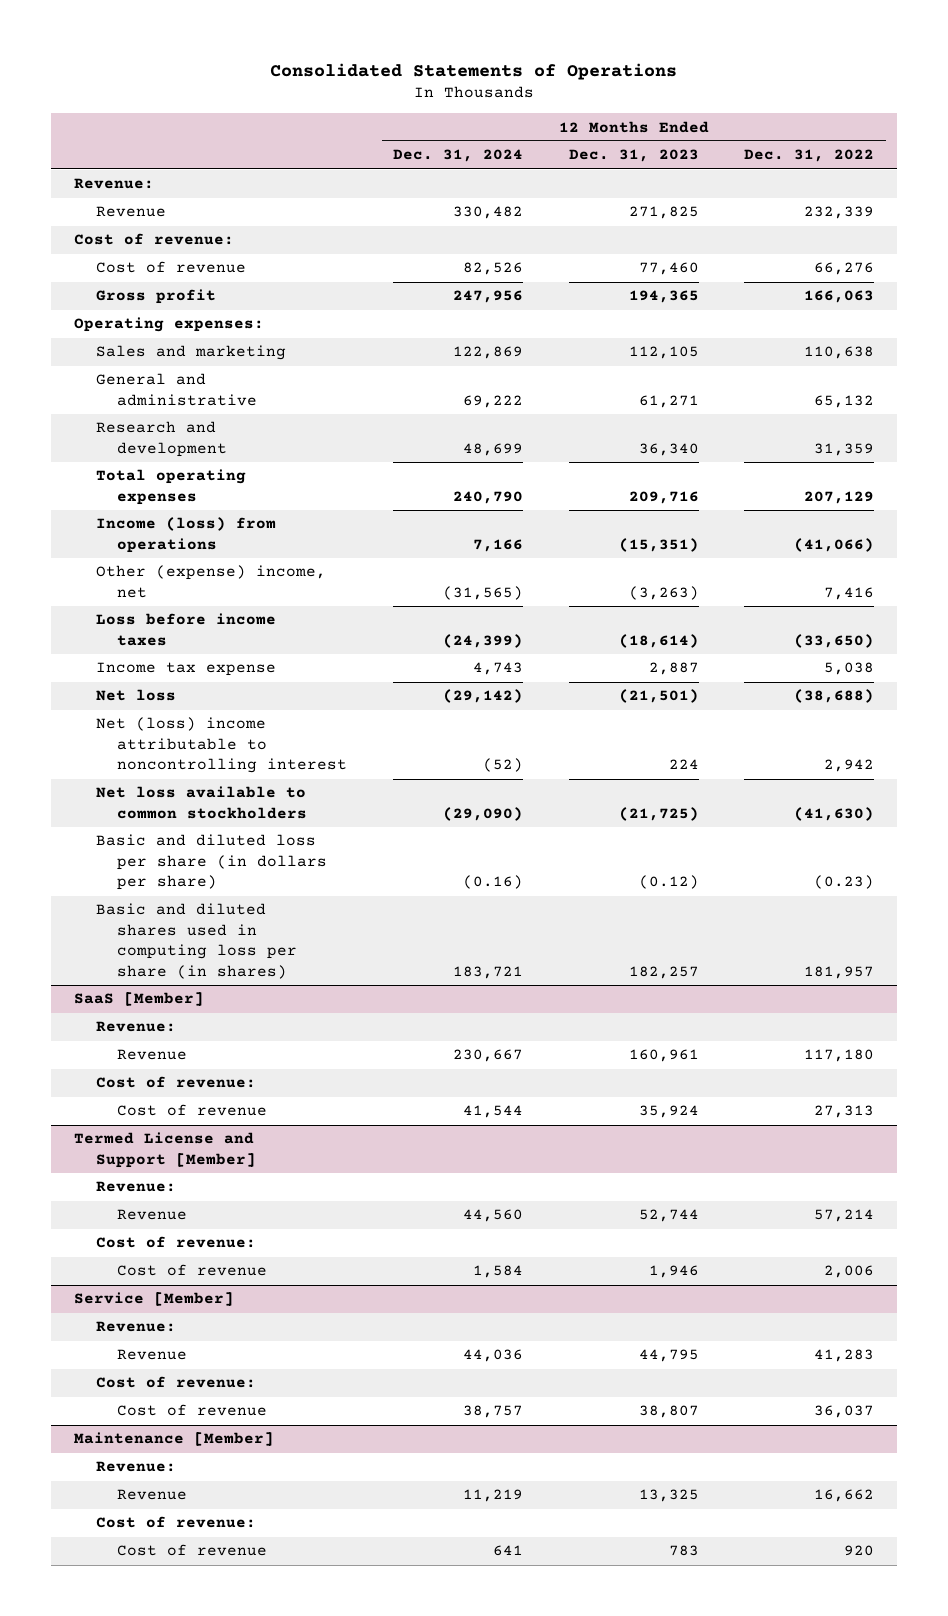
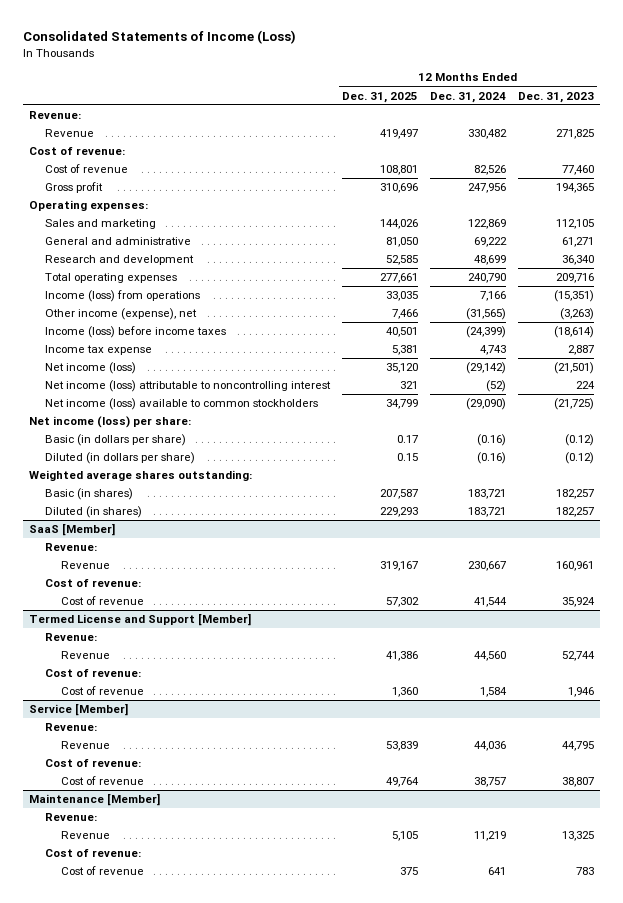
[270,62,678,80] Consolidated Statements of Operations -> [23,30,297,45] Consolidated Statements of Income (Loss)
[744,149,875,163] Dec. 31, 2022 -> none
none -> [341,91,418,103] Dec. 31, 2025
[95,565,326,598] Other (expense) income, net -> [45,308,198,321] Other income (expense), net
[95,613,276,646] Loss before income taxes -> [45,326,227,339] Income (loss) before income taxes
[95,689,176,702] Net loss -> [45,362,137,375] Net income (loss)
[95,717,348,774] Net (loss) income attributable to noncontrolling interest -> [45,380,332,393] Net income (loss) attributable to noncontrolling interest
[95,786,308,819] Net loss available to common stockholders -> [45,398,319,411] Net income (loss) available to common stockholders
none -> [29,416,192,429] Net income (loss) per share:
[95,834,328,891] Basic and diluted loss per share (in dollars per share) -> [45,434,187,447] Basic (in dollars per share)
none -> [45,452,196,465] Diluted (in dollars per share)
none -> [29,470,253,482] Weighted average shares outstanding:
[95,903,298,979] Basic and diluted shares used in computing loss per share (in shares) -> [45,488,134,501] Basic (in shares)
none -> [45,506,143,519] Diluted (in shares)

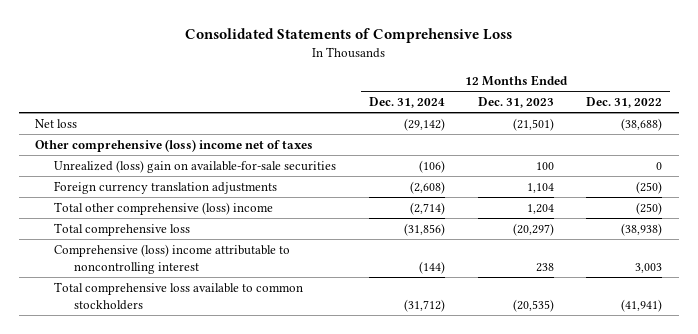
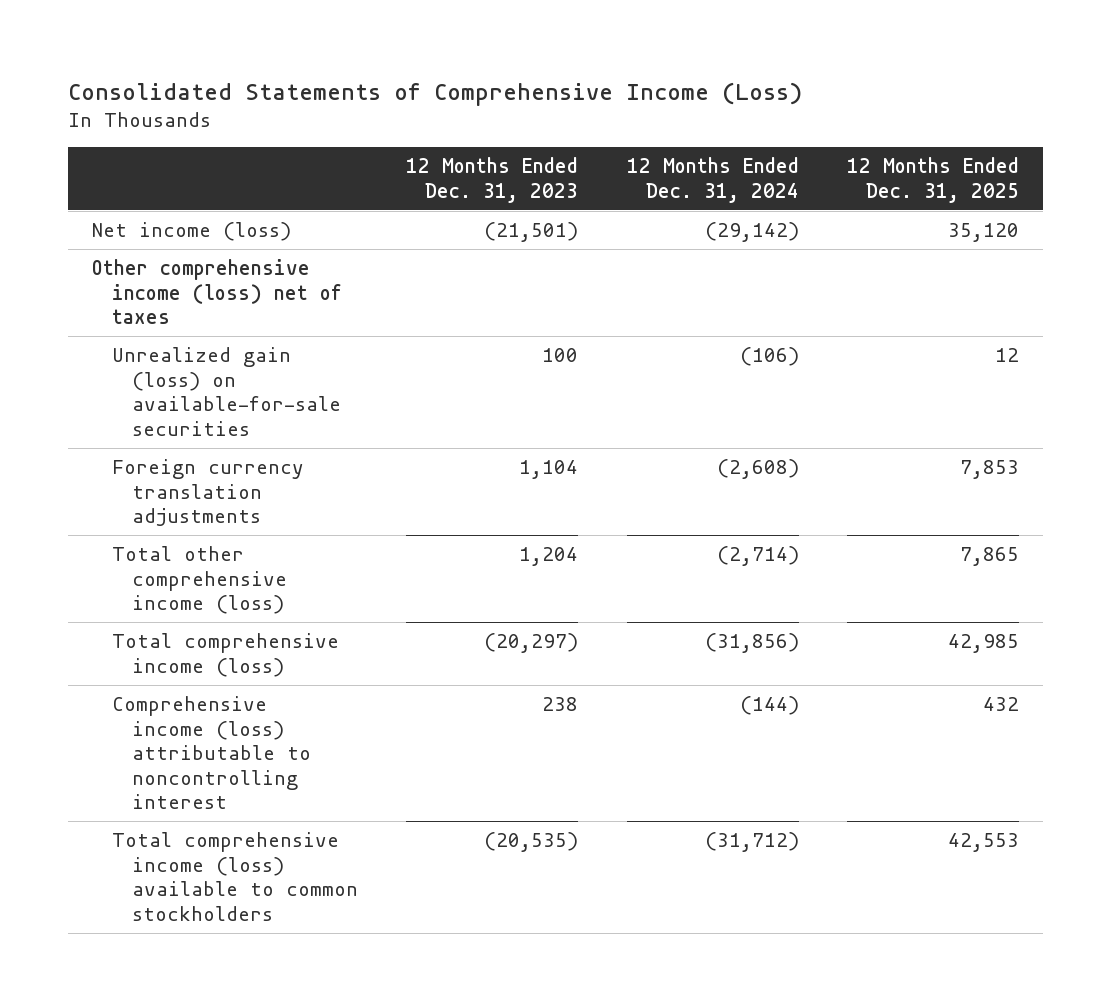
[184,28,512,44] Consolidated Statements of Comprehensive Loss -> [68,81,803,106] Consolidated Statements of Comprehensive Income (Loss)
[586,96,663,108] Dec. 31, 2022 -> none
none -> [846,157,1019,203] 12 Months Ended Dec. 31, 2025
[35,118,78,128] Net loss -> [92,222,292,242] Net income (loss)
[35,138,314,152] Other comprehensive (loss) income net of taxes -> [92,259,343,325] Other comprehensive income (loss) net of taxes
[54,159,337,173] Unrealized (loss) gain on available-for-sale securities -> [112,347,342,436] Unrealized gain (loss) on available-for-sale securities
[54,201,274,215] Total other comprehensive (loss) income -> [112,546,288,615] Total other comprehensive income (loss)
[54,222,191,236] Total comprehensive loss -> [112,633,340,677] Total comprehensive income (loss)
[54,243,291,274] Comprehensive (loss) income attributable to noncontrolling interest -> [112,696,312,810] Comprehensive income (loss) attributable to noncontrolling interest
[54,281,304,310] Total comprehensive loss available to common stockholders -> [112,832,359,921] Total comprehensive income (loss) available to common stockholders

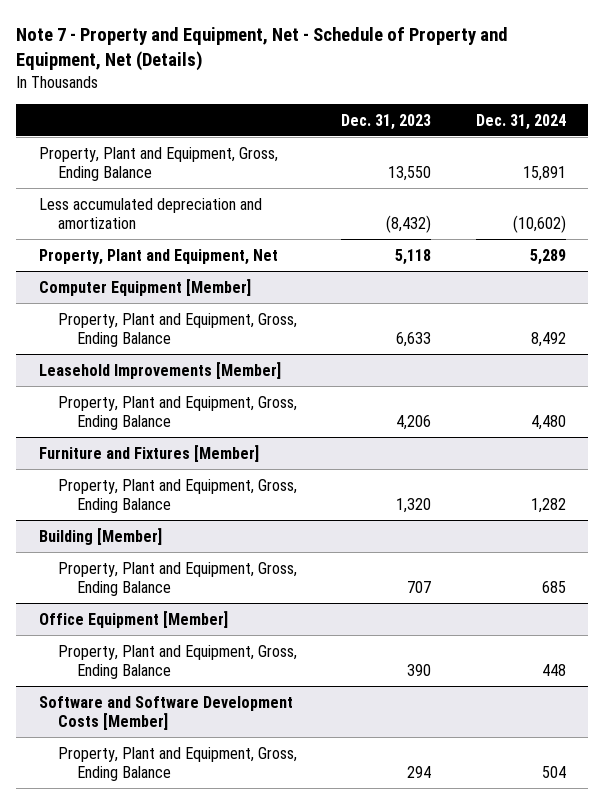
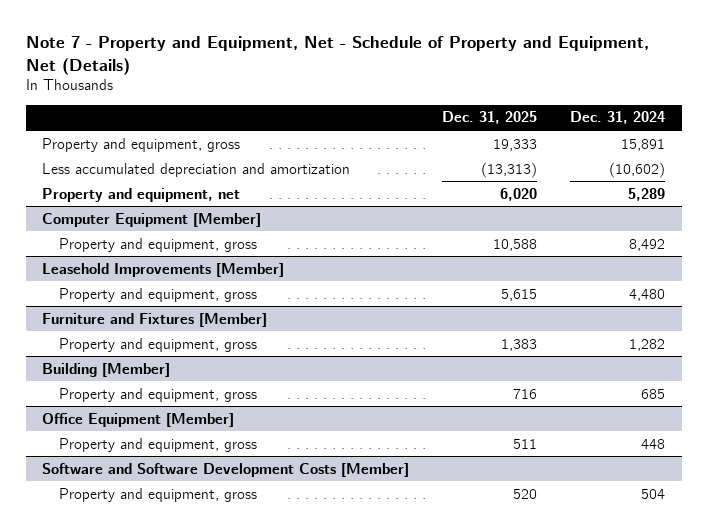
[341,113,432,130] Dec. 31, 2023 -> none
none -> [442,111,538,125] Dec. 31, 2025
[38,146,278,181] Property, Plant and Equipment, Gross, Ending Balance -> [42,137,241,152] Property and equipment, gross
[38,248,278,265] Property, Plant and Equipment, Net -> [42,187,241,202] Property and equipment, net
[57,312,297,347] Property, Plant and Equipment, Gross, Ending Balance -> [59,237,258,252] Property and equipment, gross
[57,395,297,430] Property, Plant and Equipment, Gross, Ending Balance -> [59,287,258,302] Property and equipment, gross
[57,478,297,513] Property, Plant and Equipment, Gross, Ending Balance -> [59,337,258,352] Property and equipment, gross
[57,561,297,596] Property, Plant and Equipment, Gross, Ending Balance -> [59,387,258,402] Property and equipment, gross
[57,644,297,679] Property, Plant and Equipment, Gross, Ending Balance -> [59,437,258,452] Property and equipment, gross
[57,746,297,781] Property, Plant and Equipment, Gross, Ending Balance -> [59,487,258,502] Property and equipment, gross

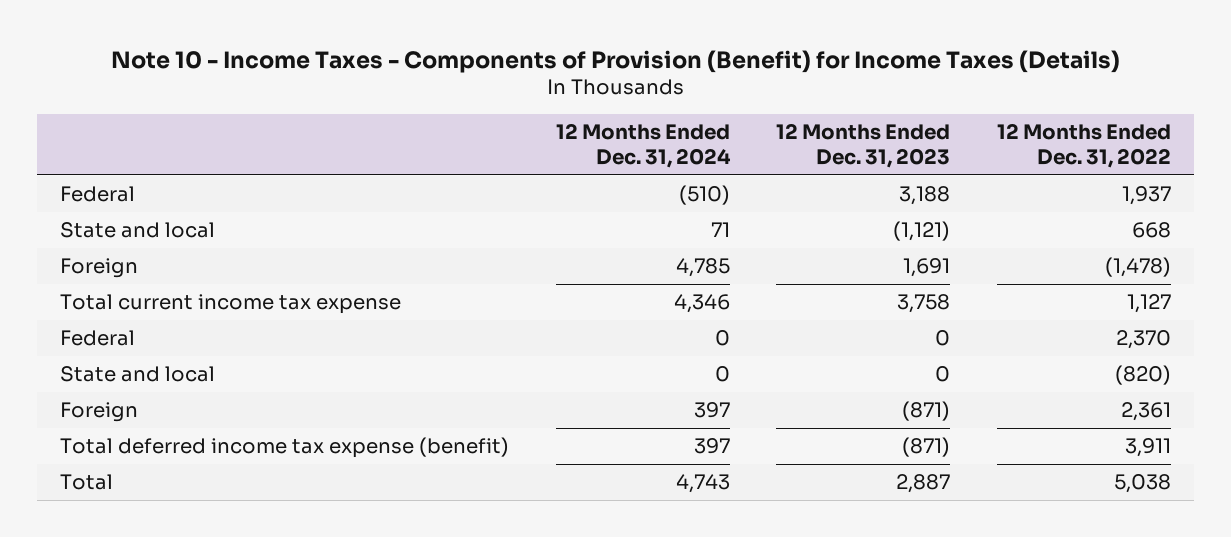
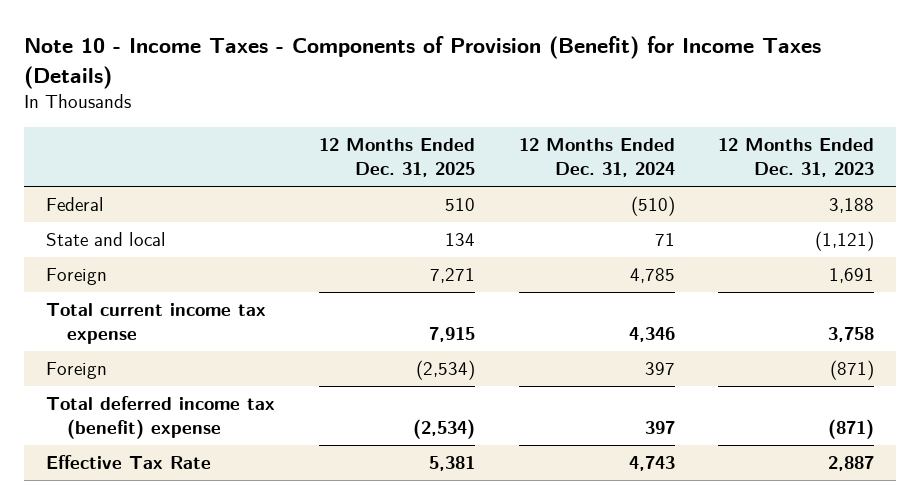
[996,123,1171,168] 12 Months Ended Dec. 31, 2022 -> none
none -> [318,138,475,178] 12 Months Ended Dec. 31, 2025
[60,330,136,347] Federal -> none
[60,366,216,383] State and local -> none
[60,437,510,459] Total deferred income tax expense (benefit) -> [46,396,276,440] Total deferred income tax (benefit) expense
[60,474,114,491] Total -> [46,455,212,470] Effective Tax Rate

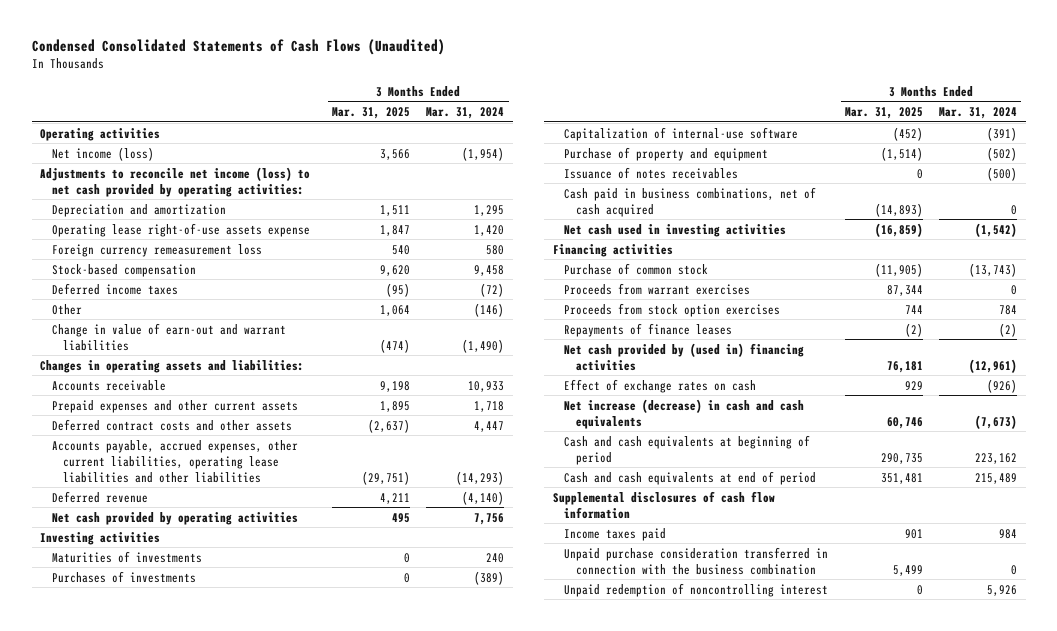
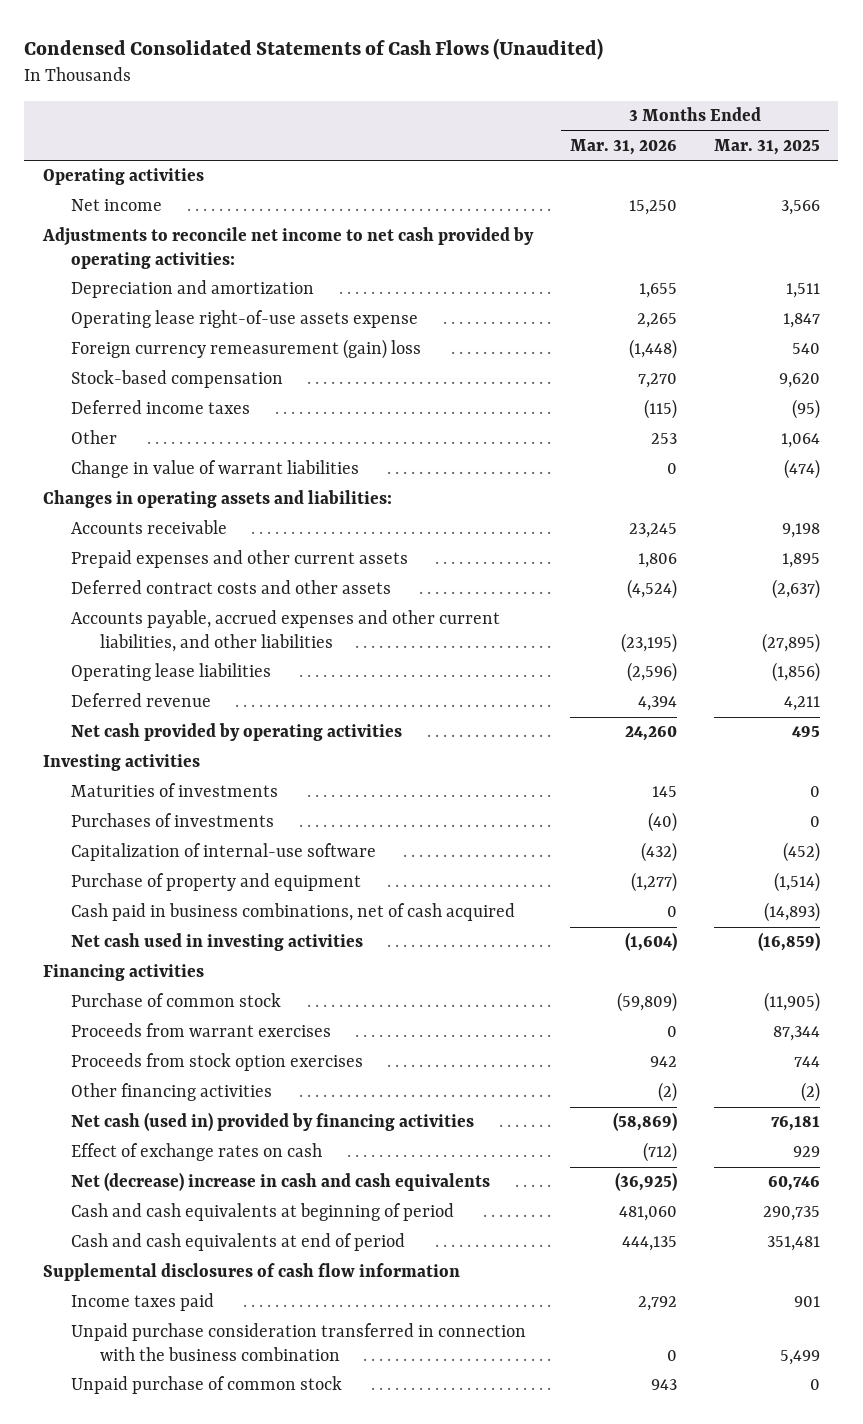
[426,107,505,120] Mar. 31, 2024 -> none
none -> [569,138,677,155] Mar. 31, 2026
[51,146,154,161] Net income (loss) -> [71,199,163,212] Net income
[39,166,310,197] Adjustments to reconcile net income (loss) to net cash provided by operating activities: -> [41,227,534,269] Adjustments to reconcile net income to net cash provided by operating activities:
[51,243,262,257] Foreign currency remeasurement loss -> [71,339,422,360] Foreign currency remeasurement (gain) loss
[51,322,286,351] Change in value of earn-out and warrant liabilities -> [71,460,360,479] Change in value of warrant liabilities
[51,439,298,483] Accounts payable, accrued expenses, other current liabilities, operating lease liabilities and other liabilities -> [71,610,501,652] Accounts payable, accrued expenses and other current liabilities, and other liabilities
[362,470,411,485] (29,751) -> [761,632,820,653] (27,895)
none -> [71,663,272,682] Operating lease liabilities
[564,166,739,179] Issuance of notes receivables -> none
[564,322,733,337] Repayments of finance leases -> none
none -> [71,1083,273,1102] Other financing activities
[564,342,805,371] Net cash provided by (used in) financing activities -> [71,1112,475,1132] Net cash (used in) provided by financing activities
[564,398,805,429] Net increase (decrease) in cash and cash equivalents -> [71,1172,491,1192] Net (decrease) increase in cash and cash equivalents
[564,582,829,597] Unpaid redemption of noncontrolling interest -> none
none -> [71,1376,343,1395] Unpaid purchase of common stock

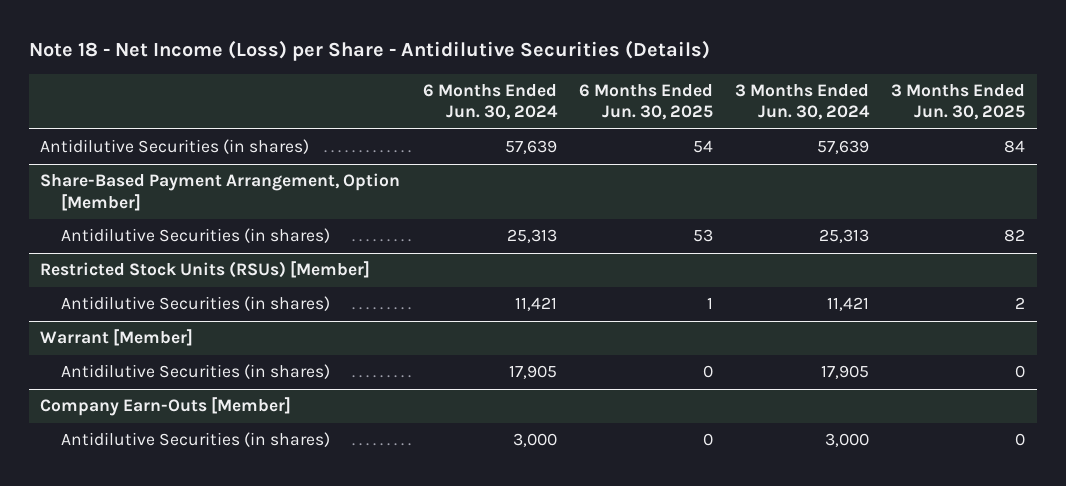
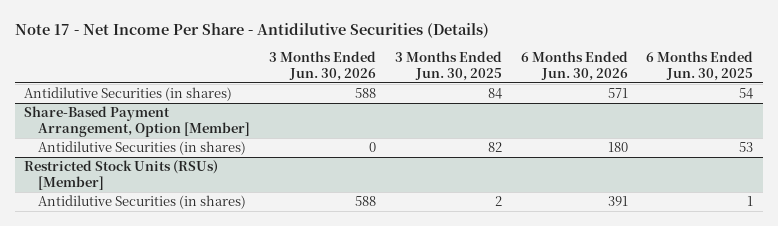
[29,40,711,62] Note 18 - Net Income (Loss) per Share - Antidilutive Securities (Details) -> [15,22,490,38] Note 17 - Net Income Per Share - Antidilutive Securities (Details)
[422,84,558,121] 6 Months Ended Jun. 30, 2024 -> none
[735,84,871,121] 3 Months Ended Jun. 30, 2024 -> none
none -> [269,51,377,81] 3 Months Ended Jun. 30, 2026
none -> [520,51,628,81] 6 Months Ended Jun. 30, 2026
[40,329,194,347] Warrant [Member] -> none
[61,364,331,380] Antidilutive Securities (in shares) -> none
[40,397,292,417] Company Earn-Outs [Member] -> none
[61,432,331,448] Antidilutive Securities (in shares) -> none

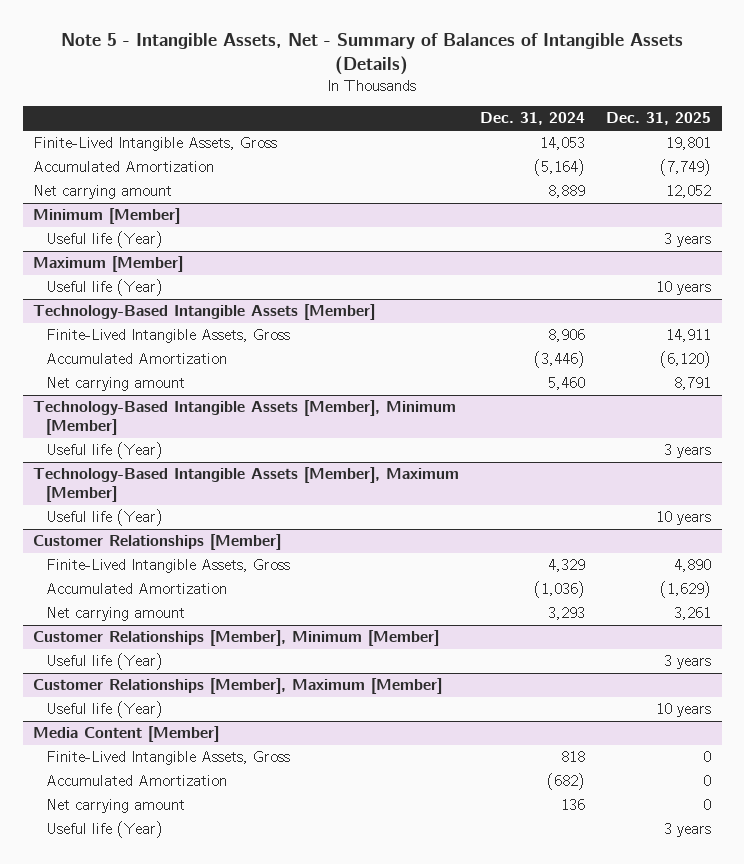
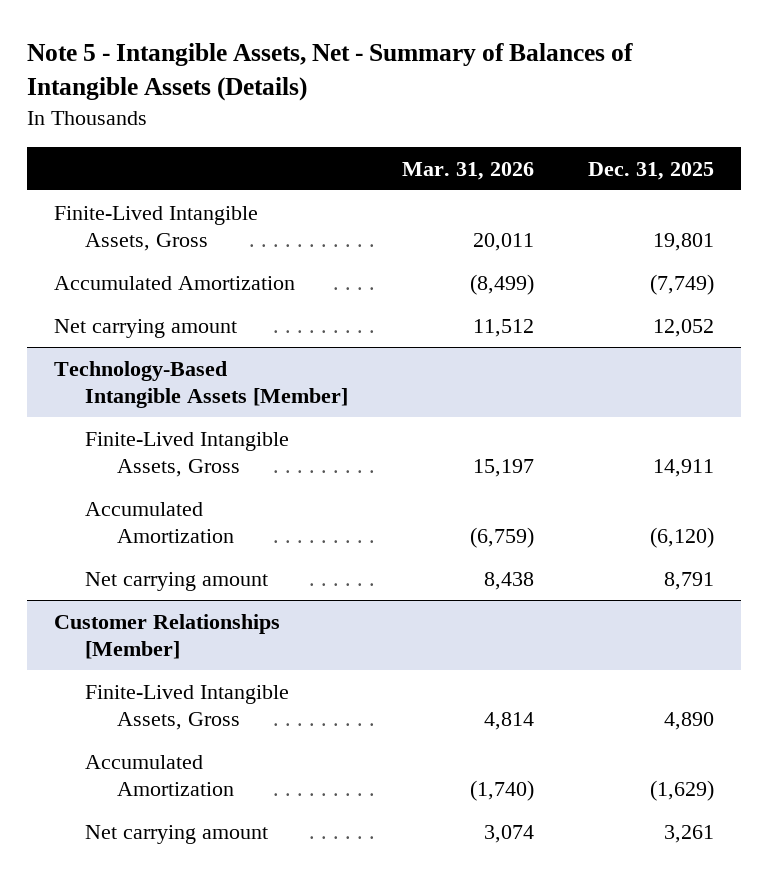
[480,112,586,126] Dec. 31, 2024 -> none
none -> [402,161,535,180] Mar. 31, 2026
[33,208,181,225] Minimum [Member] -> none
[45,231,163,249] Useful life (Year) -> none
[33,256,184,273] Maximum [Member] -> none
[45,279,163,297] Useful life (Year) -> none
[33,400,457,435] Technology-Based Intangible Assets [Member], Minimum [Member] -> none
[45,442,163,460] Useful life (Year) -> none
[33,467,460,502] Technology-Based Intangible Assets [Member], Maximum [Member] -> none
[45,509,163,527] Useful life (Year) -> none
[33,630,440,647] Customer Relationships [Member], Minimum [Member] -> none
[45,653,163,671] Useful life (Year) -> none
[33,678,443,695] Customer Relationships [Member], Maximum [Member] -> none
[45,701,163,719] Useful life (Year) -> none
[33,726,220,743] Media Content [Member] -> none
[45,751,290,766] Finite-Lived Intangible Assets, Gross -> none
[45,775,227,787] Accumulated Amortization -> none
[45,799,185,814] Net carrying amount -> none
[45,821,163,839] Useful life (Year) -> none

